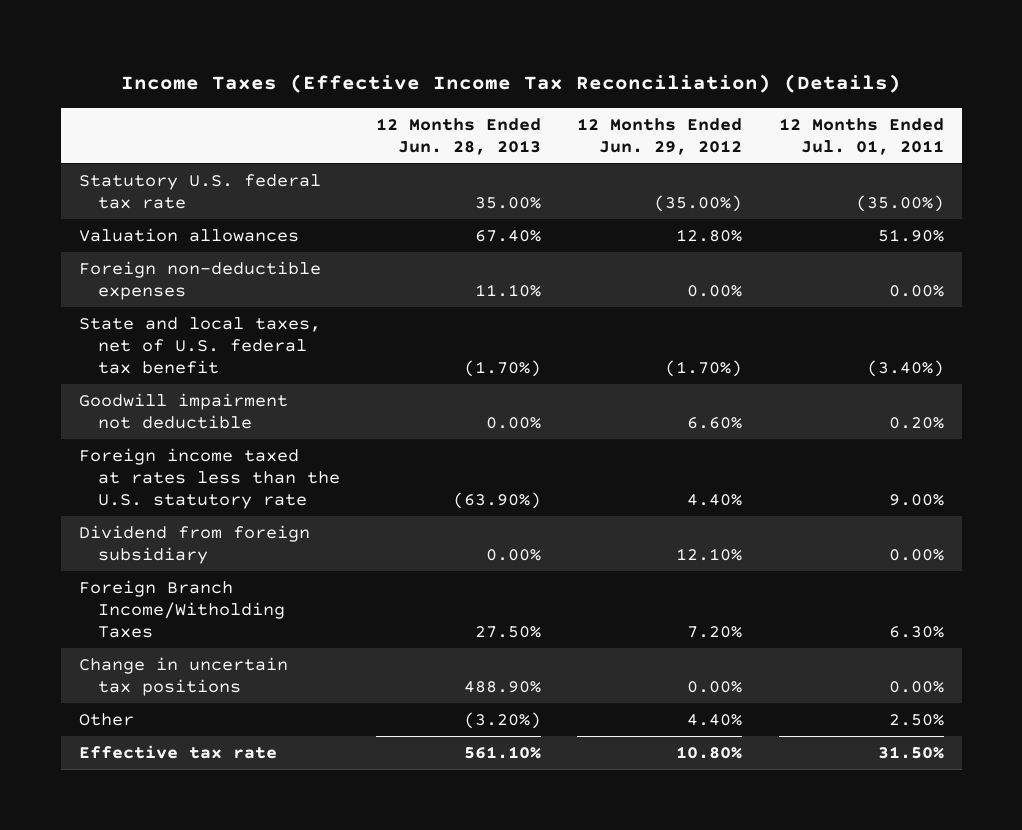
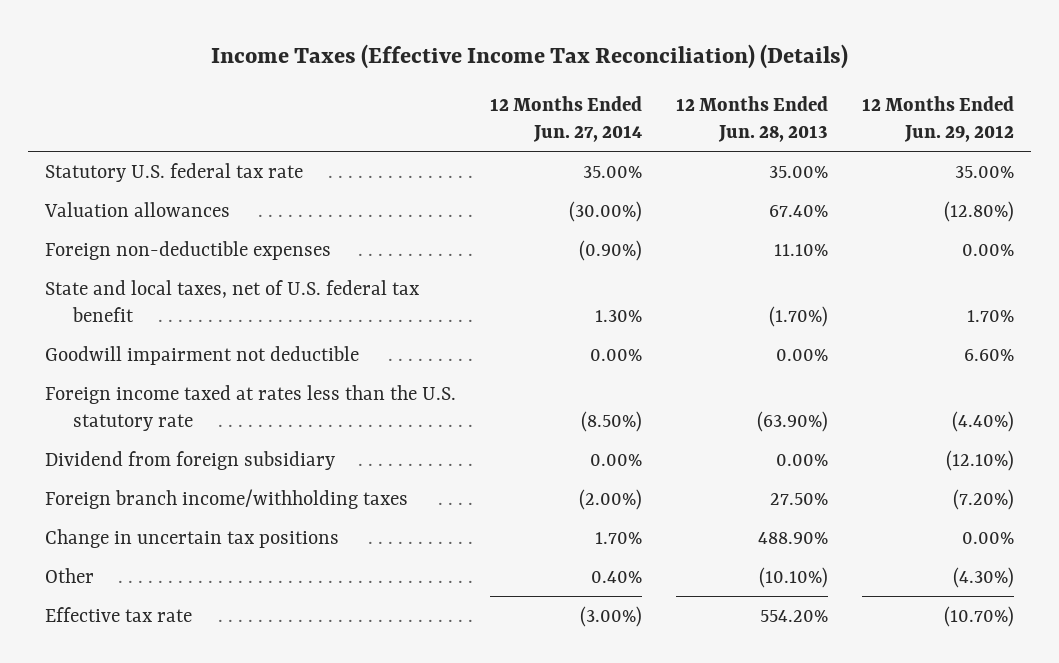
[778,117,944,155] 12 Months Ended Jul. 01, 2011 -> none
none -> [490,95,643,142] 12 Months Ended Jun. 27, 2014
[654,194,743,212] (35.00%) -> [955,165,1015,178] 35.00%
[676,229,743,243] 12.80% -> [944,200,1015,222] (12.80%)
[665,359,743,377] (1.70%) -> [967,310,1015,323] 1.70%
[687,493,743,506] 4.40% -> [952,411,1015,433] (4.40%)
[676,547,743,561] 12.10% -> [946,449,1015,471] (12.10%)
[78,580,285,638] Foreign Branch Income/Witholding Taxes -> [45,488,409,509] Foreign branch income/withholding taxes
[687,625,743,638] 7.20% -> [953,488,1015,510] (7.20%)
[464,712,542,730] (3.20%) -> [759,566,829,588] (10.10%)
[687,714,743,727] 4.40% -> [953,566,1015,588] (4.30%)
[464,746,542,760] 561.10% -> [760,609,829,622] 554.20%
[676,746,743,760] 10.80% -> [944,605,1015,627] (10.70%)

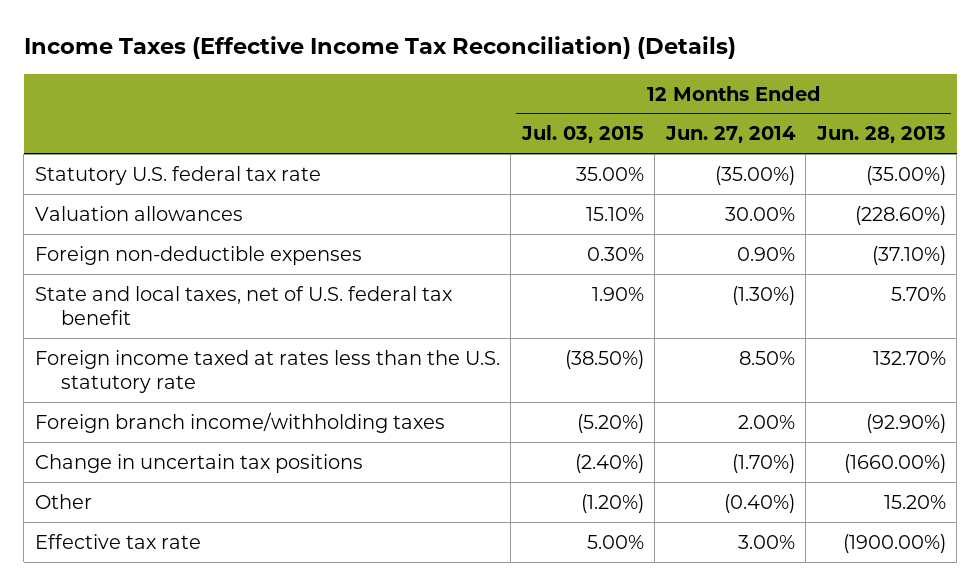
[862,95,1015,142] 12 Months Ended Jun. 29, 2012 -> none
none -> [520,125,644,144] Jul. 03, 2015
[45,345,360,365] Goodwill impairment not deductible -> none
[45,450,336,470] Dividend from foreign subsidiary -> none
[583,165,643,178] 35.00% -> [714,165,795,185] (35.00%)
[769,165,829,178] 35.00% -> [865,165,946,185] (35.00%)
[569,200,643,222] (30.00%) -> [724,206,795,221] 30.00%
[769,204,829,217] 67.40% -> [854,205,946,225] (228.60%)
[579,239,643,261] (0.90%) -> [736,246,795,261] 0.90%
[774,243,829,256] 11.10% -> [871,245,946,265] (37.10%)
[595,310,643,323] 1.30% -> [731,285,795,305] (1.30%)
[769,306,829,328] (1.70%) -> [890,286,946,301] 5.70%
[581,411,643,433] (8.50%) -> [738,350,795,365] 8.50%
[757,411,829,433] (63.90%) -> [872,350,946,365] 132.70%
[579,488,643,510] (2.00%) -> [737,414,795,429] 2.00%
[770,492,829,505] 27.50% -> [865,413,946,433] (92.90%)
[595,531,643,544] 1.70% -> [731,453,795,473] (1.70%)
[758,531,829,544] 488.90% -> [843,453,946,473] (1660.00%)
[591,570,643,583] 0.40% -> [723,493,795,513] (0.40%)
[759,566,829,588] (10.10%) -> [883,494,946,509] 15.20%
[580,605,643,627] (3.00%) -> [737,534,795,549] 3.00%
[760,609,829,622] 554.20% -> [842,533,946,553] (1900.00%)

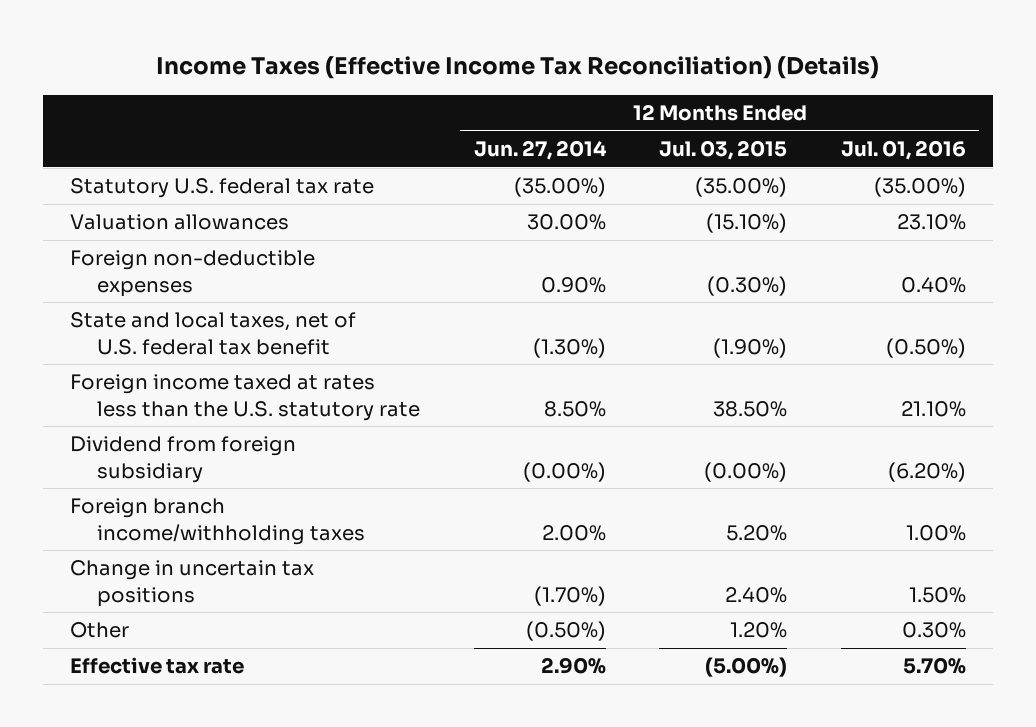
[815,126,946,144] Jun. 28, 2013 -> none
none -> [841,140,967,161] Jul. 01, 2016
[575,166,644,181] 35.00% -> [695,177,788,198] (35.00%)
[585,206,644,221] 15.10% -> [706,213,788,234] (15.10%)
[586,246,644,261] 0.30% -> [707,275,788,296] (0.30%)
[591,286,644,301] 1.90% -> [713,337,788,358] (1.90%)
[564,349,644,369] (38.50%) -> [713,400,788,417] 38.50%
none -> [69,436,296,483] Dividend from foreign subsidiary
[576,413,644,433] (5.20%) -> [726,524,788,541] 5.20%
[574,453,644,473] (2.40%) -> [725,586,788,603] 2.40%
[580,493,644,513] (1.20%) -> [730,622,788,639] 1.20%
[723,493,795,513] (0.40%) -> [525,621,606,642] (0.50%)
[586,534,644,549] 5.00% -> [705,657,788,678] (5.00%)
[737,534,795,549] 3.00% -> [540,657,606,675] 2.90%

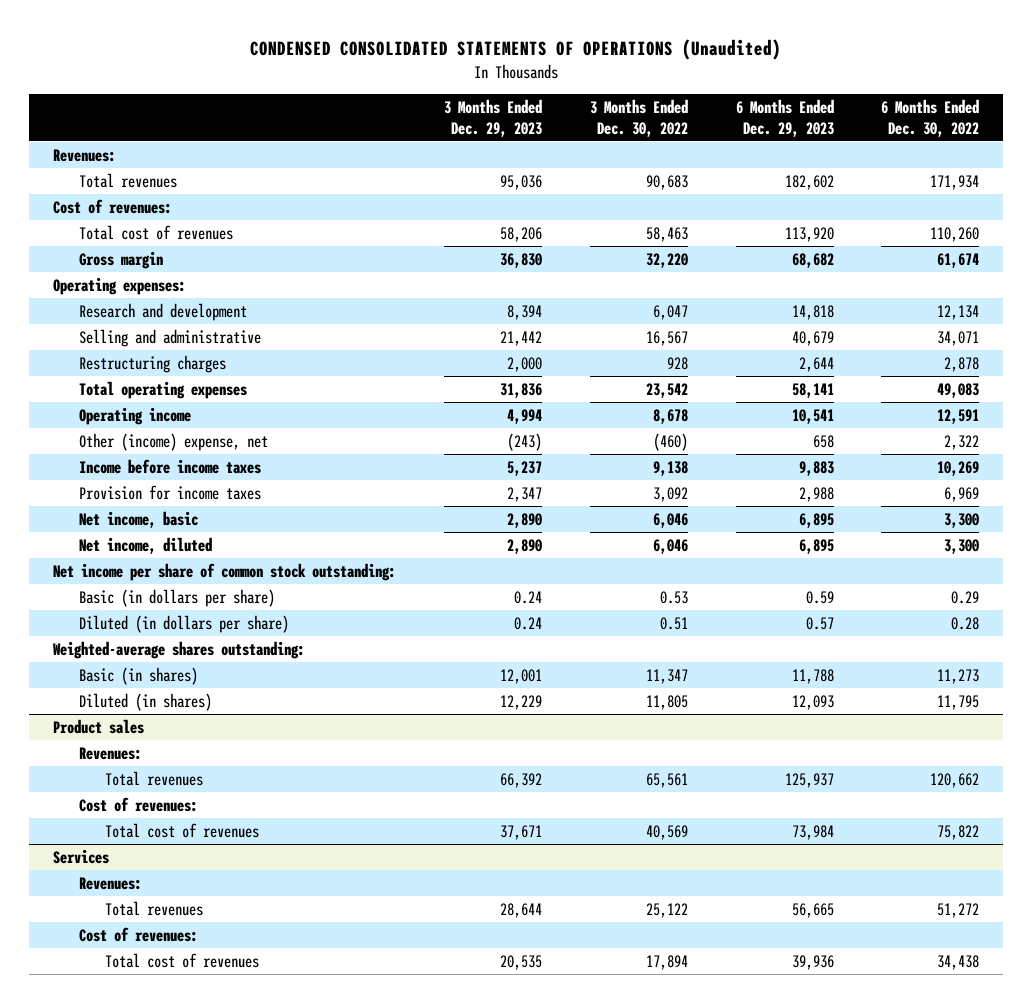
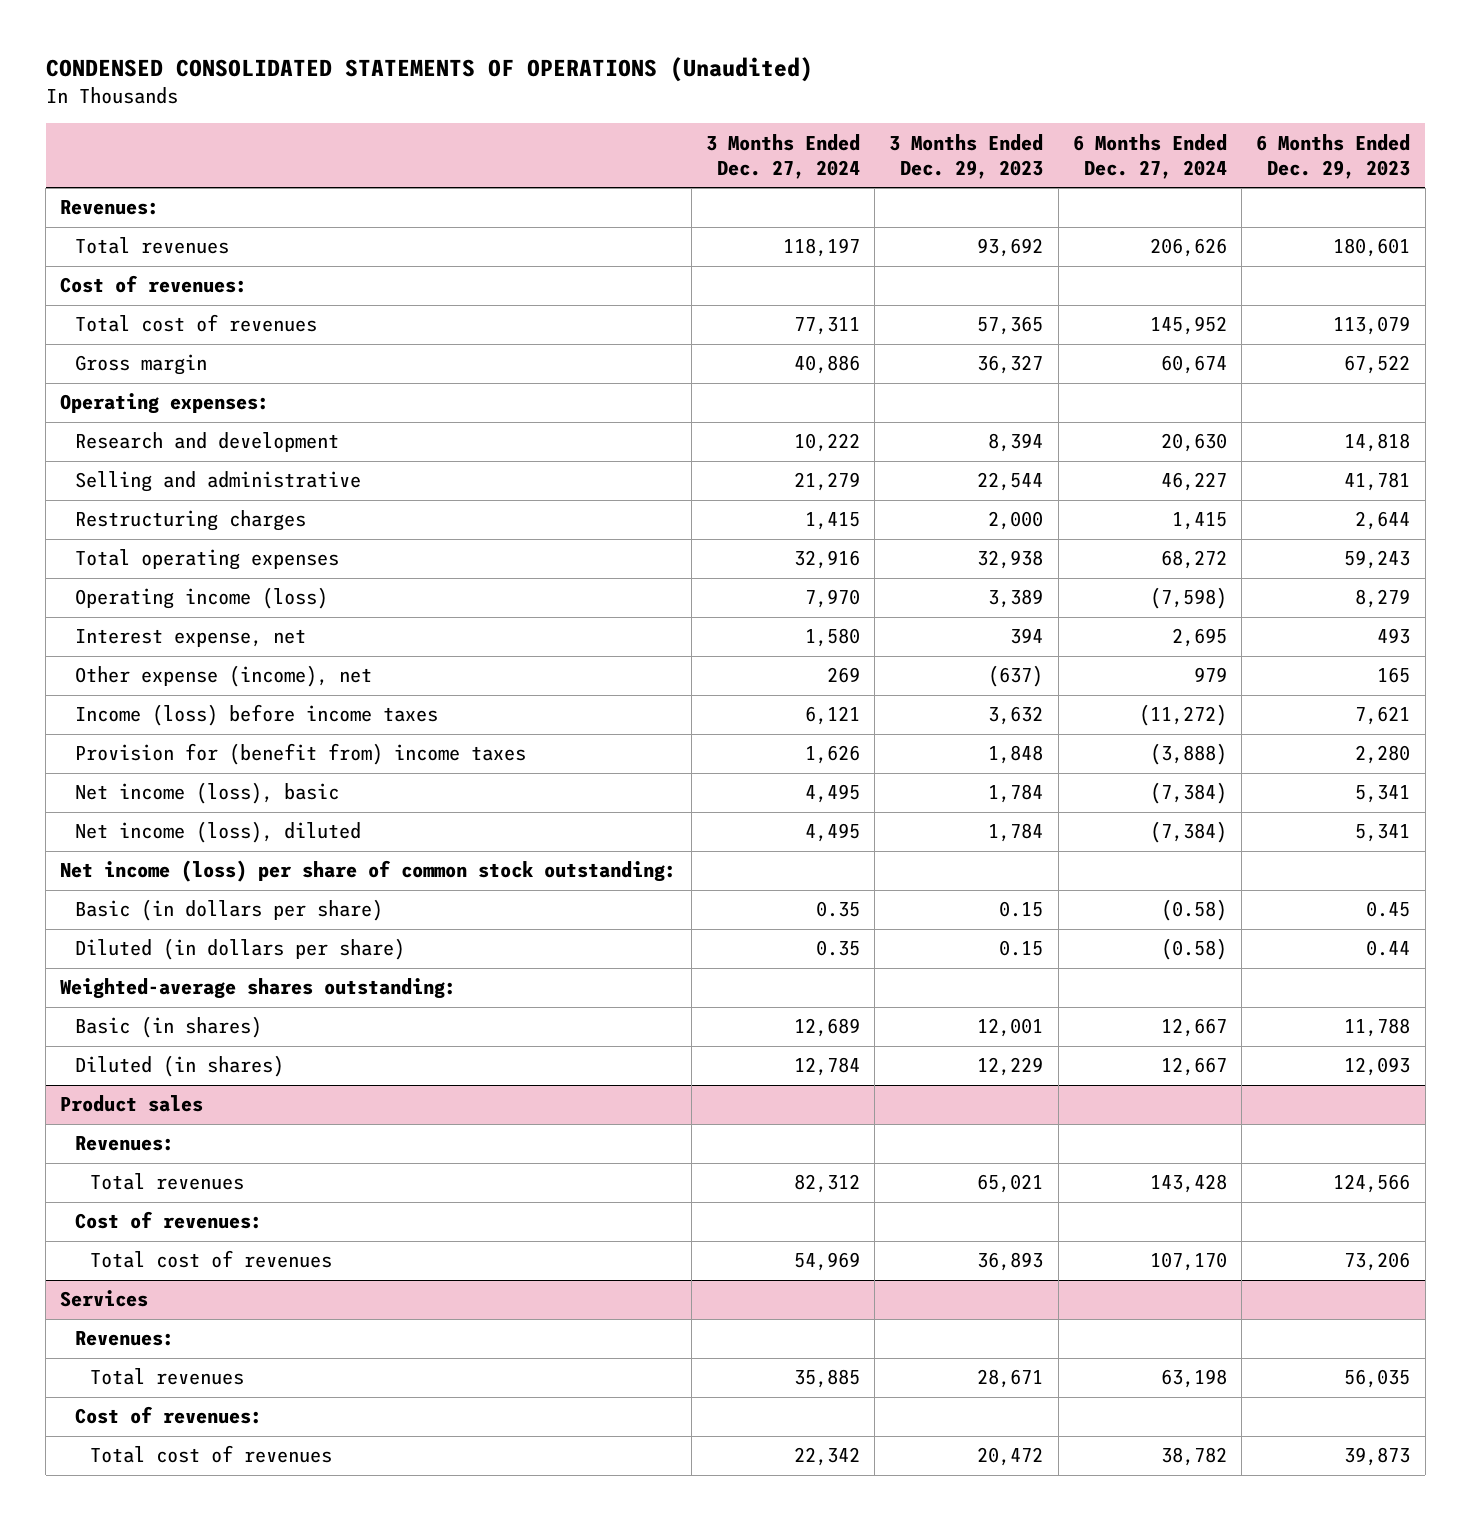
[589,98,688,137] 3 Months Ended Dec. 30, 2022 -> none
[881,98,980,137] 6 Months Ended Dec. 30, 2022 -> none
none -> [705,133,860,180] 3 Months Ended Dec. 27, 2024
none -> [1072,133,1227,180] 6 Months Ended Dec. 27, 2024
[500,174,543,190] 95,036 -> [977,238,1044,258] 93,692
[784,174,834,190] 182,602 -> [1333,238,1411,258] 180,601
[500,226,543,242] 58,206 -> [977,316,1044,336] 57,365
[784,226,834,242] 113,920 -> [1333,316,1411,336] 113,079
[500,252,543,268] 36,830 -> [977,355,1044,375] 36,327
[791,252,834,268] 68,682 -> [1344,355,1411,375] 67,522
[500,330,543,346] 21,442 -> [977,472,1044,492] 22,544
[791,330,834,346] 40,679 -> [1344,472,1411,492] 41,781
[500,382,543,398] 31,836 -> [977,550,1044,570] 32,938
[791,382,834,398] 58,141 -> [1344,550,1411,570] 59,243
[79,406,192,425] Operating income -> [75,587,329,610] Operating income (loss)
[507,408,543,424] 4,994 -> [988,589,1044,609] 3,389
[791,408,834,424] 10,541 -> [1355,589,1411,609] 8,279
none -> [75,629,307,648] Interest expense, net
[79,432,269,451] Other (income) expense, net -> [75,665,373,688] Other expense (income), net
[507,432,543,451] (243) -> [988,665,1044,688] (637)
[812,434,834,448] 658 -> [1377,667,1411,684] 165
[79,458,262,474] Income before income taxes -> [75,704,439,727] Income (loss) before income taxes
[507,460,543,476] 5,237 -> [988,706,1044,726] 3,632
[798,460,834,476] 9,883 -> [1355,706,1411,726] 7,621
[79,484,262,500] Provision for income taxes -> [75,743,527,766] Provision for (benefit from) income taxes
[507,486,543,502] 2,347 -> [988,745,1044,765] 1,848
[798,486,834,502] 2,988 -> [1355,745,1411,765] 2,280
[79,510,199,528] Net income, basic -> [75,782,340,805] Net income (loss), basic
[507,512,543,528] 2,890 -> [988,784,1044,804] 1,784
[798,512,834,528] 6,895 -> [1355,785,1411,804] 5,341
[79,536,213,554] Net income, diluted -> [75,821,362,844] Net income (loss), diluted
[507,538,543,554] 2,890 -> [988,823,1044,843] 1,784
[798,538,834,554] 6,895 -> [1355,824,1411,843] 5,341
[53,562,397,581] Net income per share of common stock outstanding: -> [60,860,677,883] Net income (loss) per share of common stock outstanding:
[514,590,543,604] 0.24 -> [999,901,1044,918] 0.15
[805,590,834,604] 0.59 -> [1366,901,1411,918] 0.45
[514,616,543,630] 0.24 -> [999,940,1044,957] 0.15
[805,616,834,630] 0.57 -> [1366,940,1411,957] 0.44
[500,772,543,788] 66,392 -> [977,1174,1044,1194] 65,021
[784,772,834,788] 125,937 -> [1333,1174,1411,1194] 124,566
[500,824,543,840] 37,671 -> [977,1252,1044,1272] 36,893
[791,824,834,840] 73,984 -> [1344,1252,1411,1272] 73,206
[500,902,543,918] 28,644 -> [977,1369,1044,1389] 28,671
[791,902,834,918] 56,665 -> [1344,1369,1411,1389] 56,035
[500,954,543,970] 20,535 -> [977,1447,1044,1467] 20,472
[791,954,834,970] 39,936 -> [1344,1447,1411,1467] 39,873

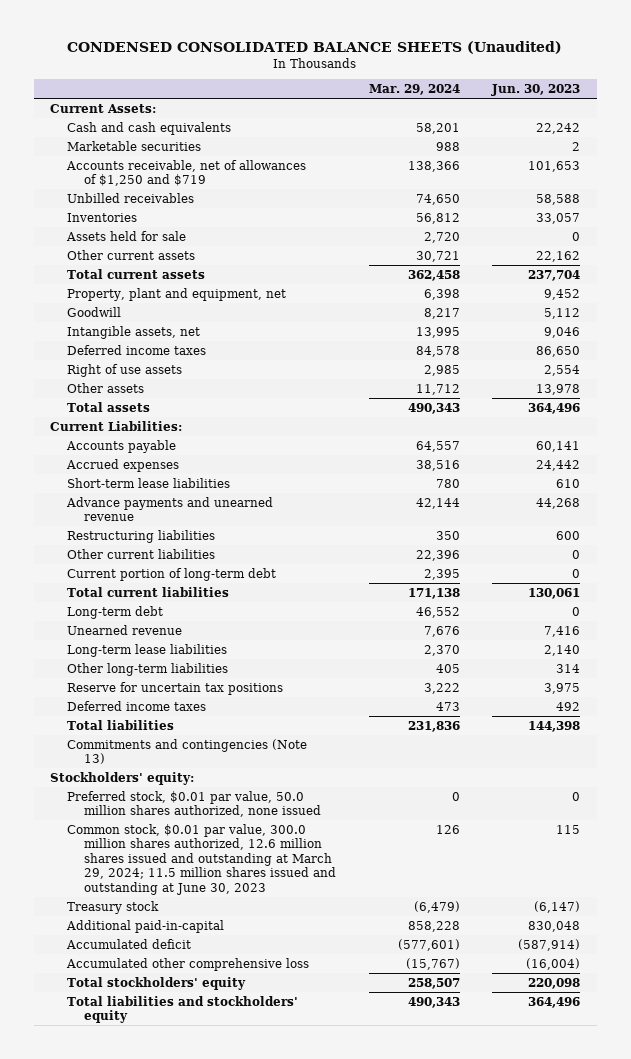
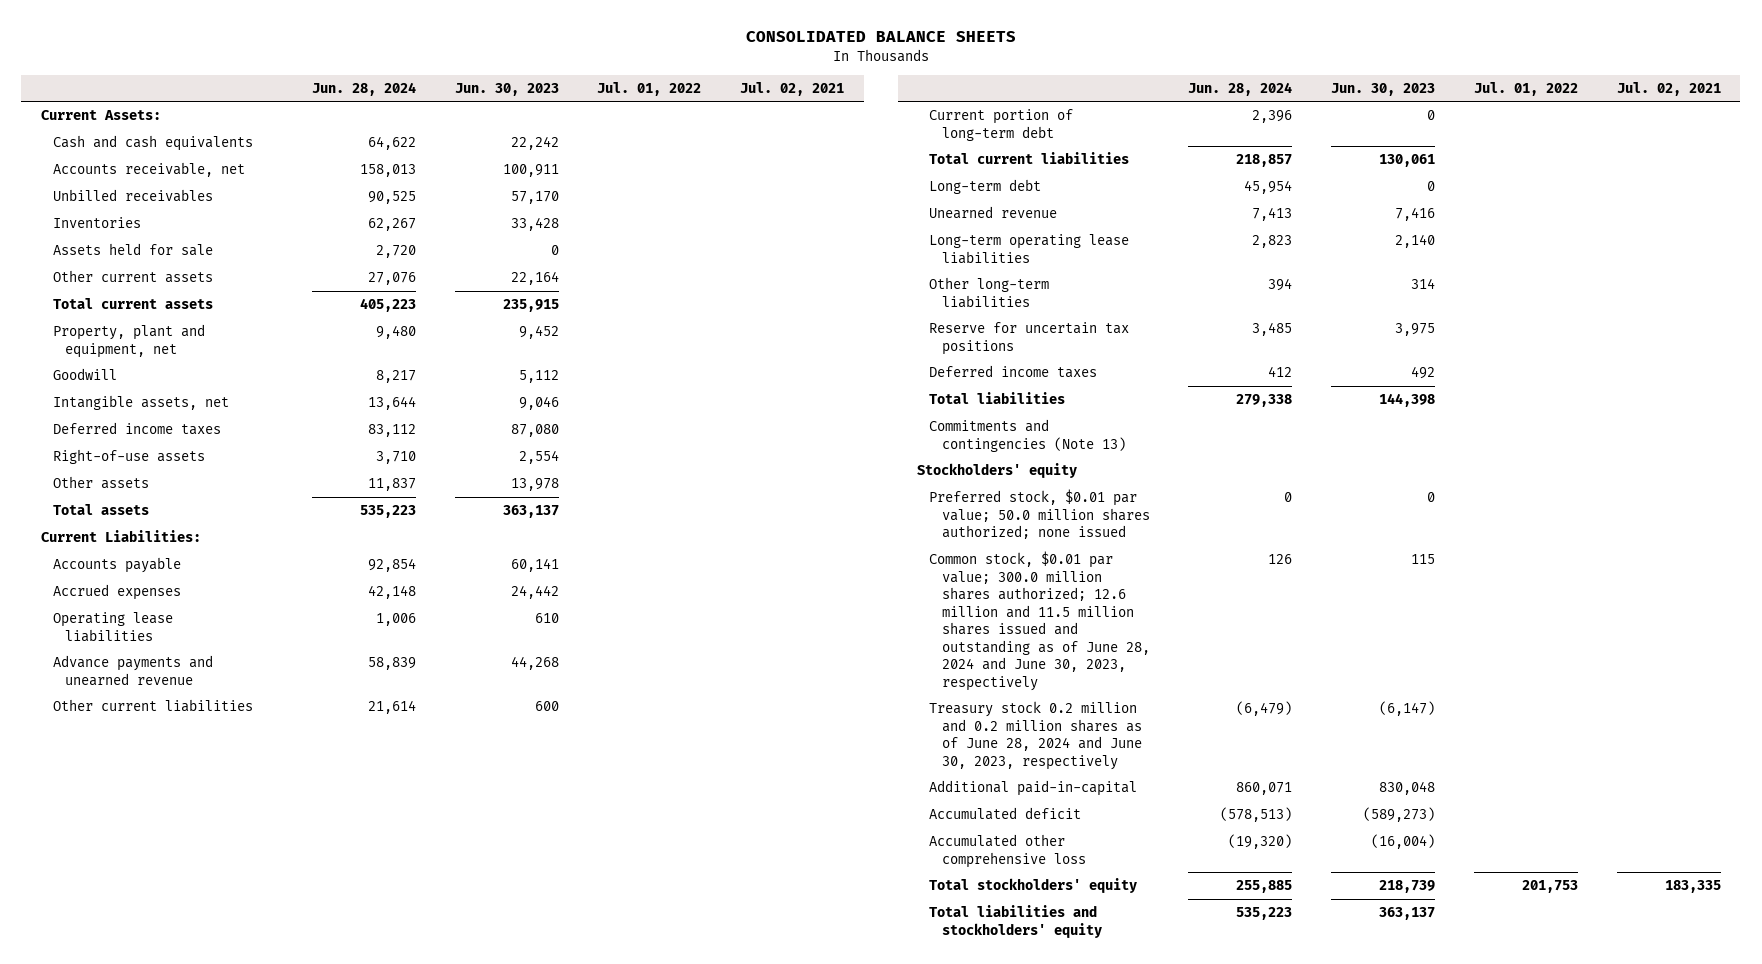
[67,41,563,55] CONDENSED CONSOLIDATED BALANCE SHEETS (Unaudited) -> [745,31,1016,43] CONSOLIDATED BALANCE SHEETS
[368,83,460,95] Mar. 29, 2024 -> none
none -> [311,81,416,96] Jun. 28, 2024
none -> [597,81,702,96] Jul. 01, 2022
none -> [740,81,845,96] Jul. 02, 2021
[67,140,202,151] Marketable securities -> none
[66,159,307,187] Accounts receivable, net of allowances of $1,250 and $719 -> [52,162,245,178] Accounts receivable, net
[528,160,581,172] 101,653 -> [502,164,559,178] 100,911
[536,193,581,205] 58,588 -> [510,191,559,205] 57,170
[536,212,581,224] 33,057 -> [510,217,559,232] 33,428
[536,250,581,262] 22,162 -> [510,271,559,286] 22,164
[528,269,581,281] 237,704 -> [502,299,559,313] 235,915
[536,345,581,357] 86,650 -> [510,424,559,438] 87,080
[67,363,183,377] Right of use assets -> [52,449,205,465] Right-of-use assets
[528,402,581,414] 364,496 -> [502,505,559,519] 363,137
[67,477,231,488] Short-term lease liabilities -> [52,612,173,642] Operating lease liabilities
[67,529,216,543] Restructuring liabilities -> none
[572,549,581,559] 0 -> [534,701,559,712] 600
[67,643,228,657] Long-term lease liabilities -> [929,234,1130,264] Long-term operating lease liabilities
[50,771,195,785] Stockholders' equity: -> [917,463,1078,479] Stockholders' equity
[67,790,322,818] Preferred stock, $0.01 par value, 50.0 million shares authorized, none issued -> [929,489,1150,540] Preferred stock, $0.01 par value; 50.0 million shares authorized; none issued
[67,823,337,895] Common stock, $0.01 par value, 300.0 million shares authorized, 12.6 million shares issued and outstanding at March 29, 2024; 11.5 million shares issued and outstanding at June 30, 2023 -> [929,551,1150,691] Common stock, $0.01 par value; 300.0 million shares authorized; 12.6 million and 11.5 million shares issued and outstanding as of June 28, 2024 and June 30, 2023, respectively
[67,900,160,914] Treasury stock -> [929,701,1142,770] Treasury stock 0.2 million and 0.2 million shares as of June 28, 2024 and June 30, 2023, respectively
[518,938,581,951] (587,914) -> [1363,807,1436,823] (589,273)
[528,977,581,989] 220,098 -> [1379,880,1436,894] 218,739
[528,996,581,1008] 364,496 -> [1379,907,1436,921] 363,137

